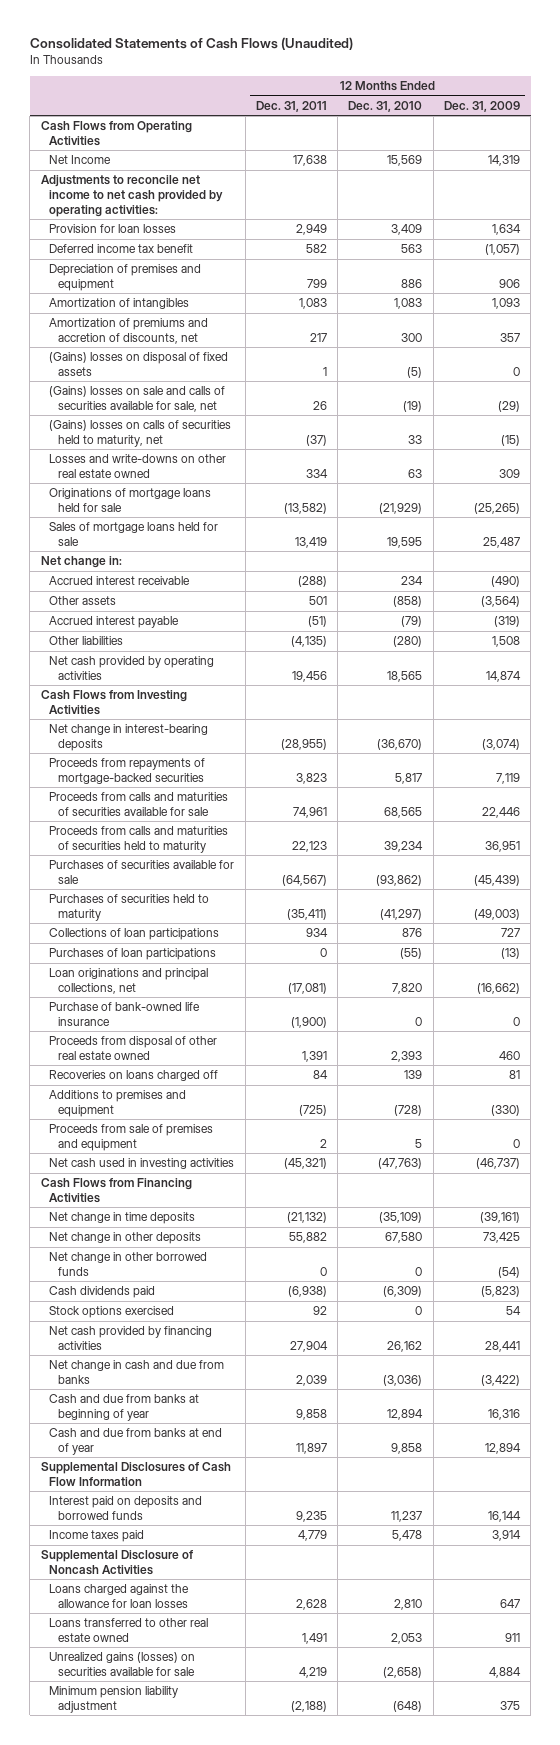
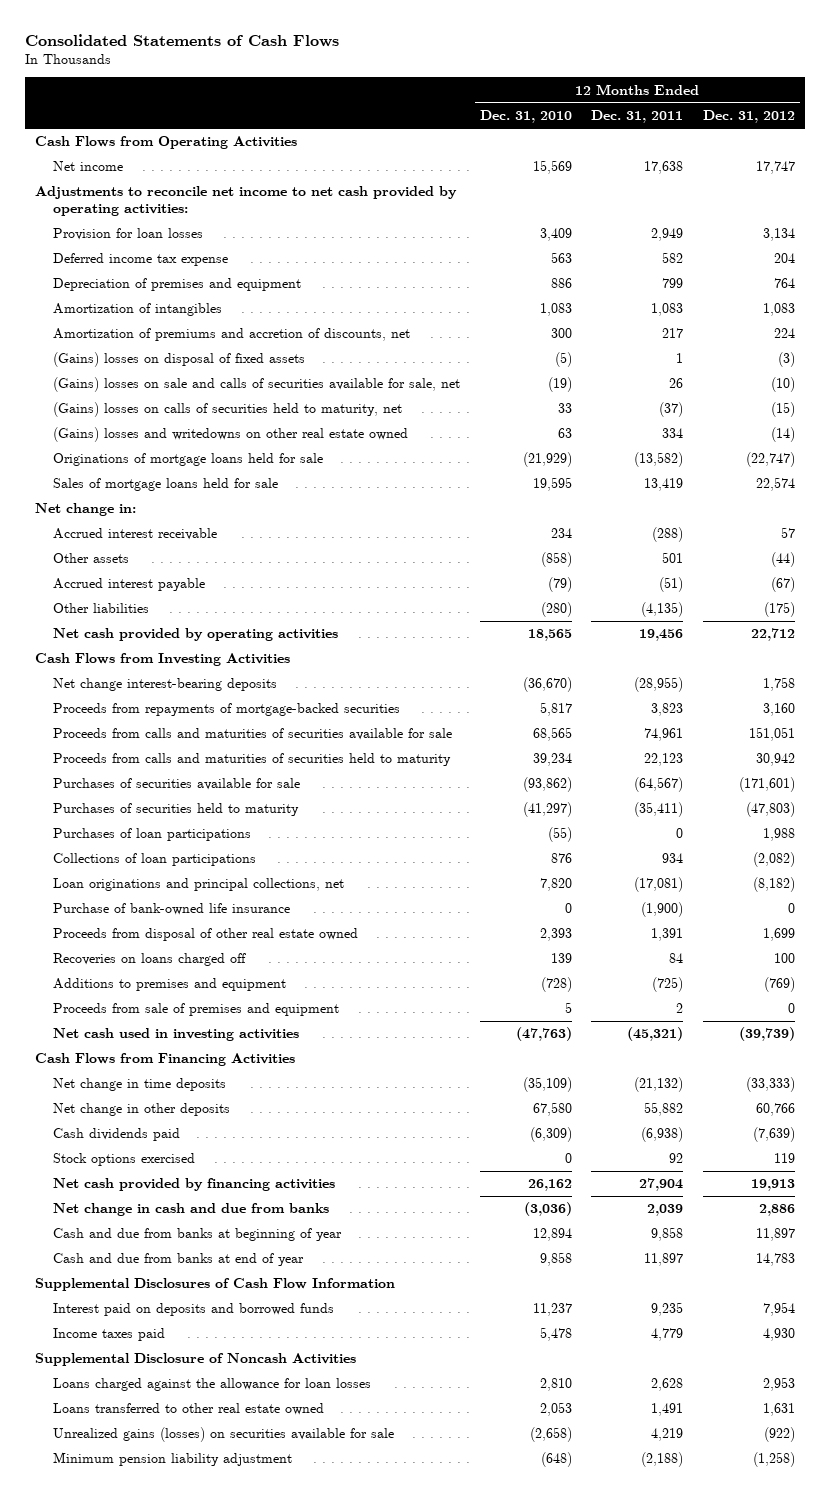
[29,37,353,51] Consolidated Statements of Cash Flows (Unaudited) -> [24,33,339,47] Consolidated Statements of Cash Flows
[443,100,520,112] Dec. 31, 2009 -> none
none -> [702,109,795,123] Dec. 31, 2012
[49,155,112,165] Net Income -> [53,161,124,172] Net income
[49,244,194,254] Deferred income tax benefit -> [53,253,229,267] Deferred income tax expense
[49,454,227,478] Losses and write-downs on other real estate owned -> [53,427,409,443] (Gains) losses and writedowns on other real estate owned
[49,724,209,751] Net change in interest-bearing deposits -> [53,678,278,692] Net change interest-bearing deposits
[49,928,220,941] Collections of loan participations -> [53,853,257,867] Collections of loan participations
[49,1252,208,1276] Net change in other borrowed funds -> none

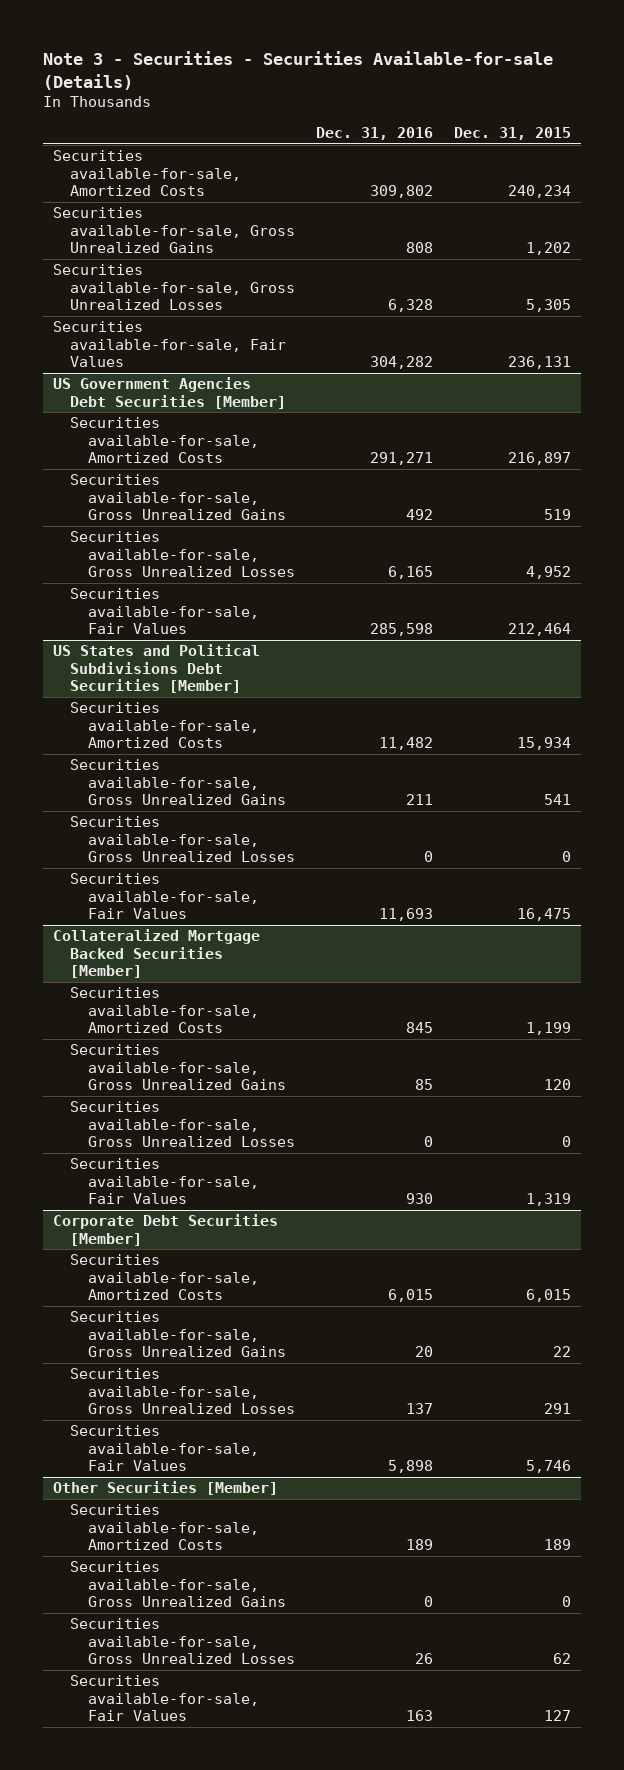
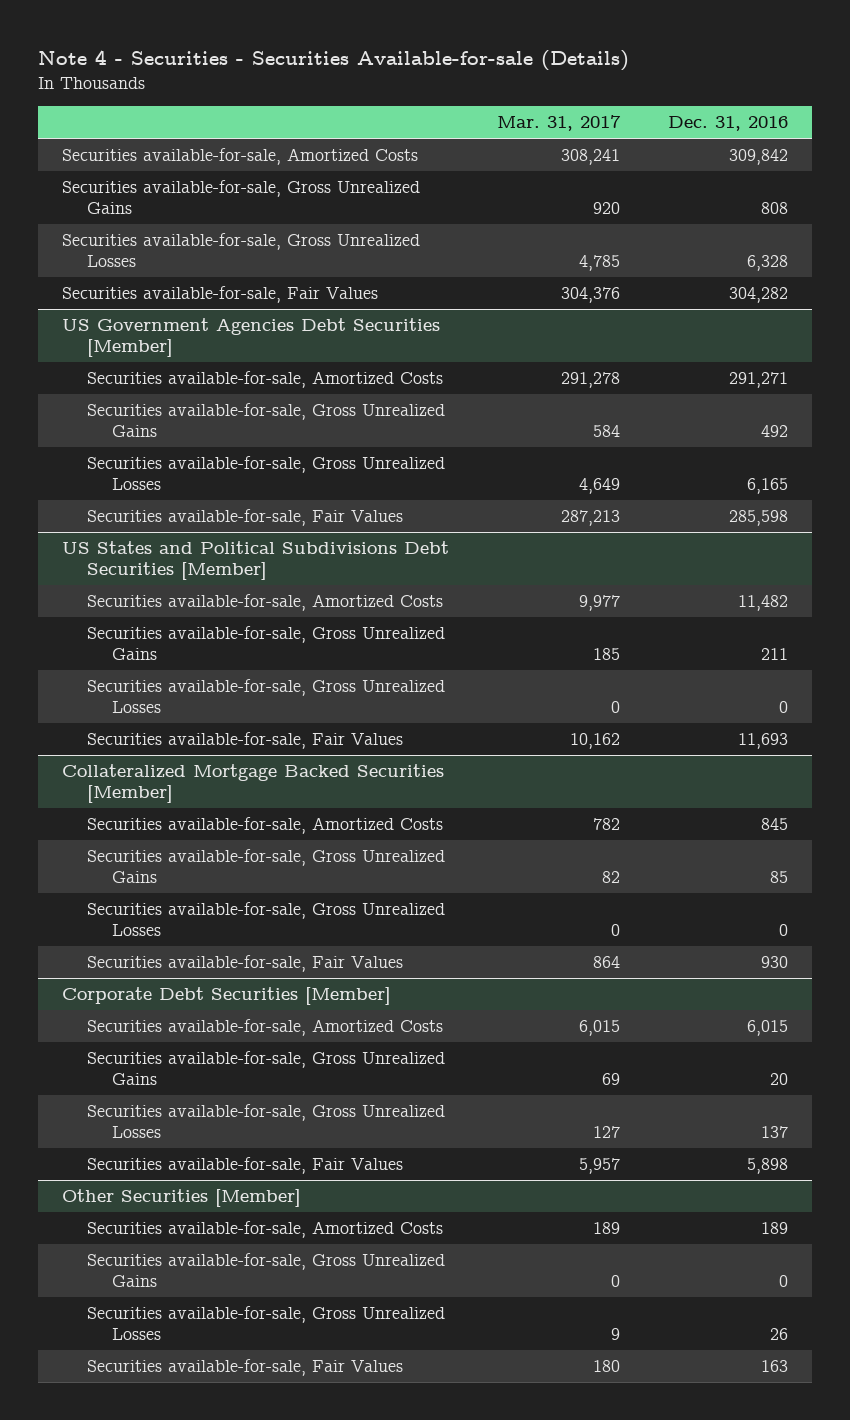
[42,51,553,90] Note 3 - Securities - Securities Available-for-sale (Details) -> [38,50,630,72] Note 4 - Securities - Securities Available-for-sale (Details)
[453,127,571,141] Dec. 31, 2015 -> none
none -> [497,115,622,132] Mar. 31, 2017
[370,184,434,198] 309,802 -> [729,149,789,166] 309,842

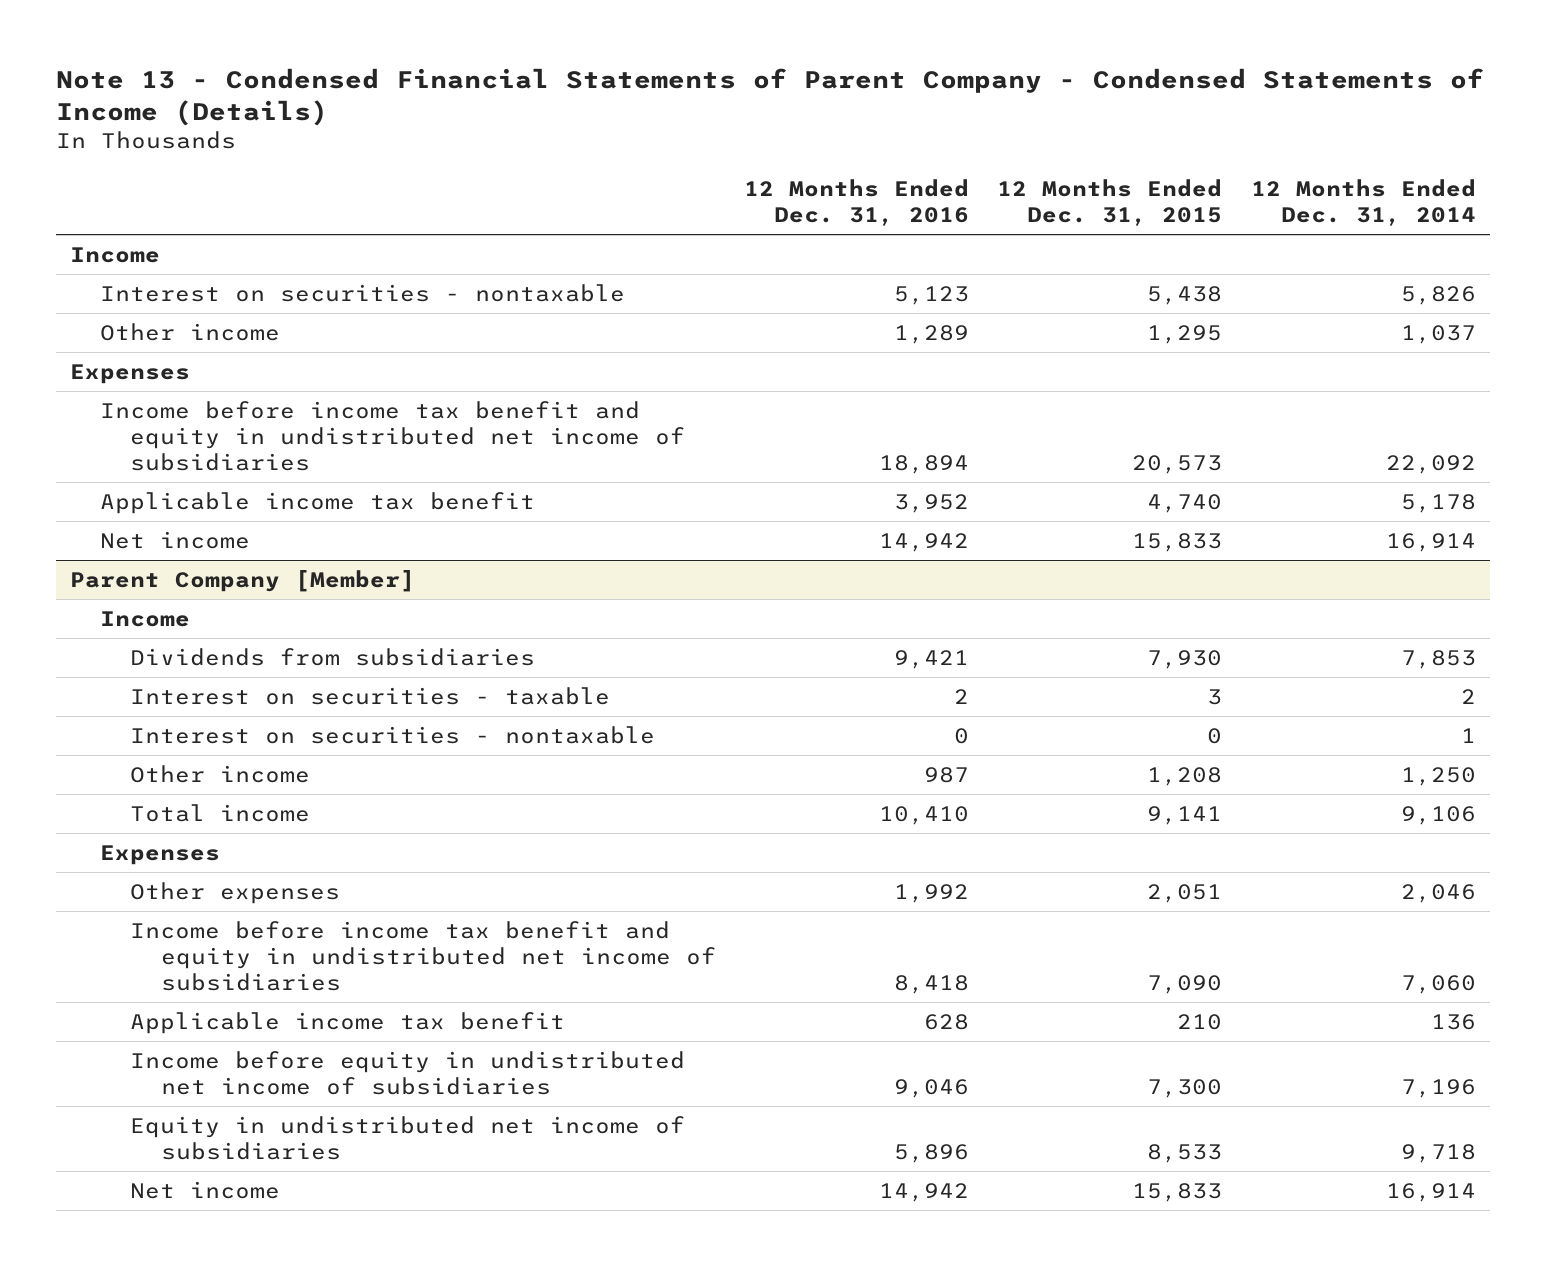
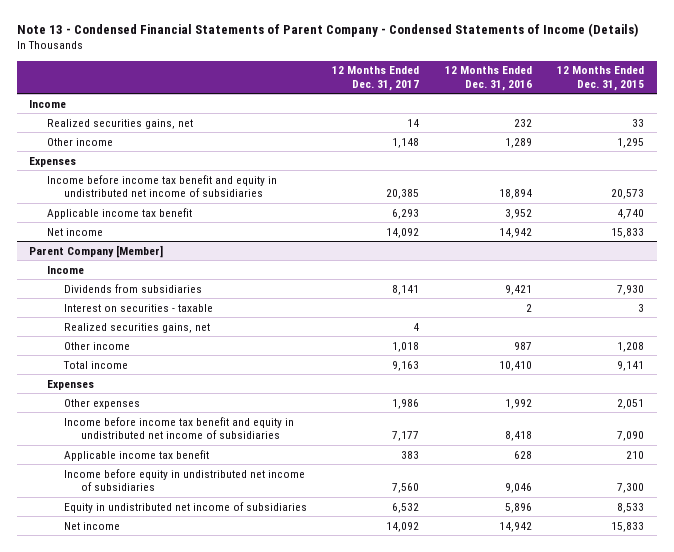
[1250,178,1476,227] 12 Months Ended Dec. 31, 2014 -> none
none -> [332,66,420,91] 12 Months Ended Dec. 31, 2017
[100,283,626,302] Interest on securities - nontaxable -> none
none -> [46,118,193,129] Realized securities gains, net
[130,725,656,744] Interest on securities - nontaxable -> none
none -> [64,322,211,333] Realized securities gains, net

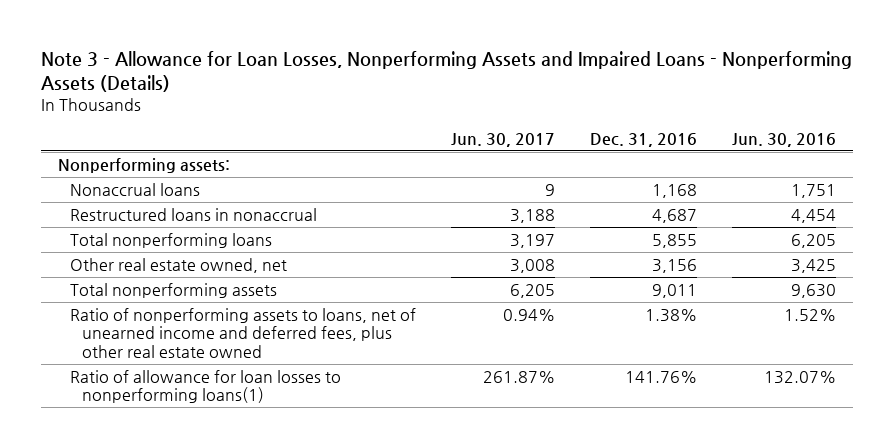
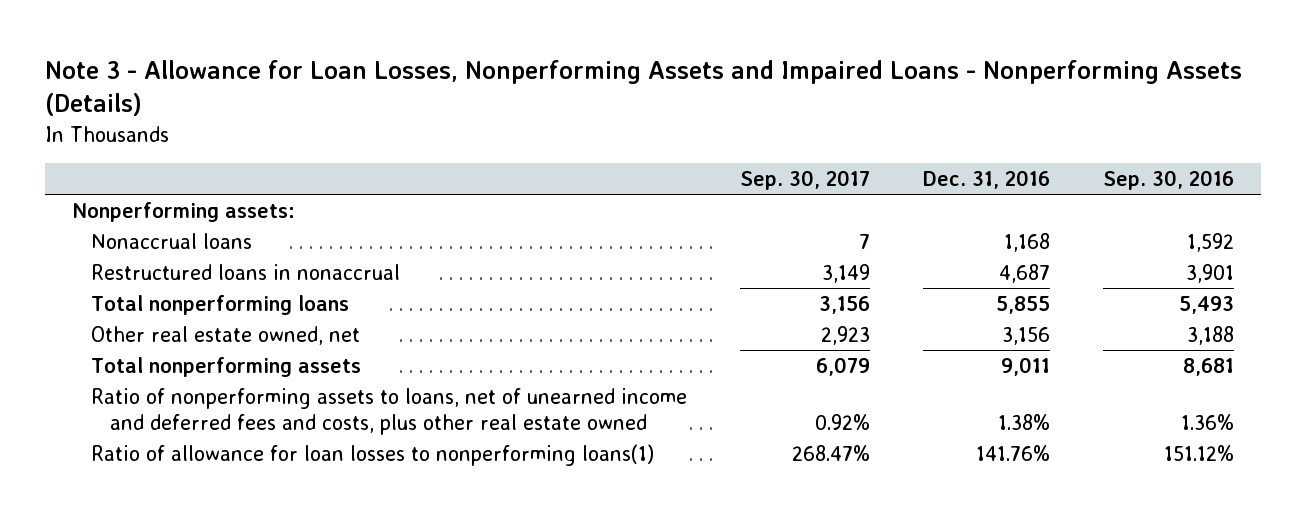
[450,132,555,147] Jun. 30, 2017 -> none
[731,132,836,147] Jun. 30, 2016 -> none
none -> [739,170,870,191] Sep. 30, 2017
none -> [1103,170,1235,191] Sep. 30, 2016
[70,308,417,358] Ratio of nonperforming assets to loans, net of unearned income and deferred fees, plus other real estate owned -> [90,387,687,435] Ratio of nonperforming assets to loans, net of unearned income and deferred fees and costs, plus other real estate owned

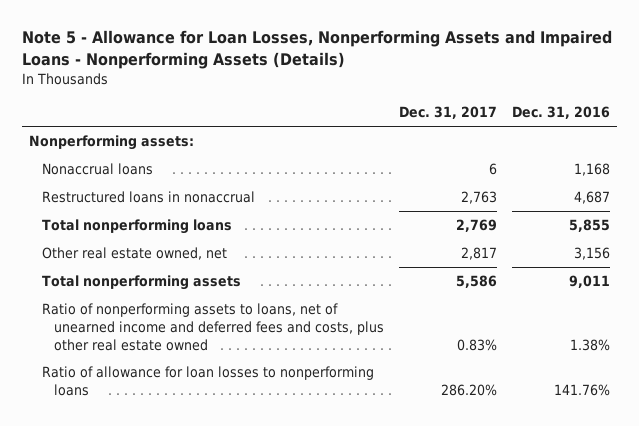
[45,59,1243,117] Note 3 - Allowance for Loan Losses, Nonperforming Assets and Impaired Loans - Nonperforming Assets (Details) -> [21,30,612,70] Note 5 - Allowance for Loan Losses, Nonperforming Assets and Impaired Loans - Nonperforming Assets (Details)
[739,170,870,191] Sep. 30, 2017 -> none
[1103,170,1235,191] Sep. 30, 2016 -> none
none -> [399,106,498,120] Dec. 31, 2017
[90,443,654,466] Ratio of allowance for loan losses to nonperforming loans(1) -> [41,366,374,396] Ratio of allowance for loan losses to nonperforming loans

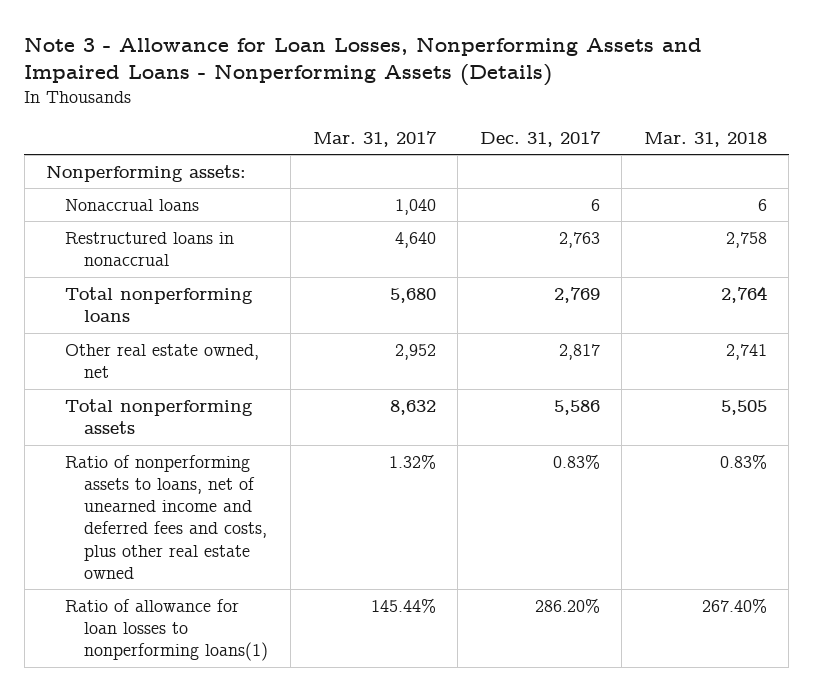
[21,30,612,70] Note 5 - Allowance for Loan Losses, Nonperforming Assets and Impaired Loans - Nonperforming Assets (Details) -> [24,36,703,87] Note 3 - Allowance for Loan Losses, Nonperforming Assets and Impaired Loans - Nonperforming Assets (Details)
[511,106,610,120] Dec. 31, 2016 -> none
none -> [312,130,437,147] Mar. 31, 2017
none -> [643,131,767,147] Mar. 31, 2018
[41,366,374,396] Ratio of allowance for loan losses to nonperforming loans -> [65,598,269,662] Ratio of allowance for loan losses to nonperforming loans(1)

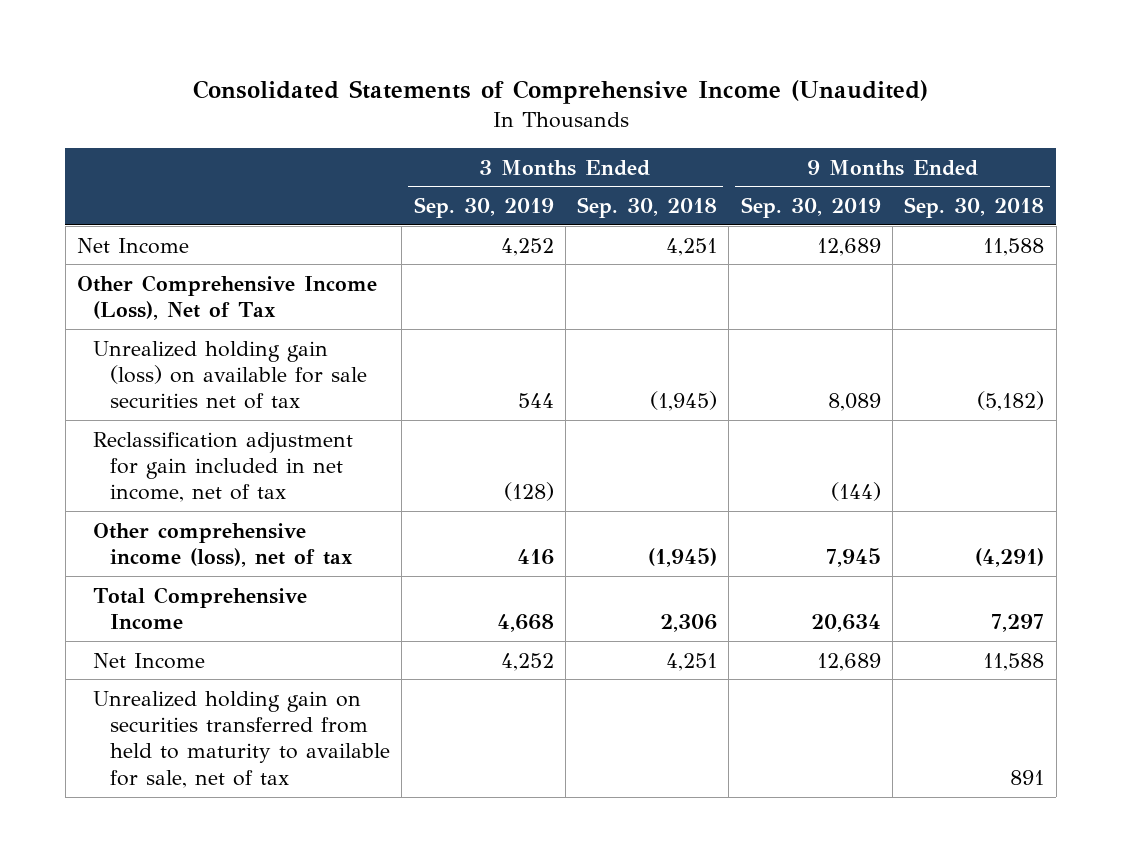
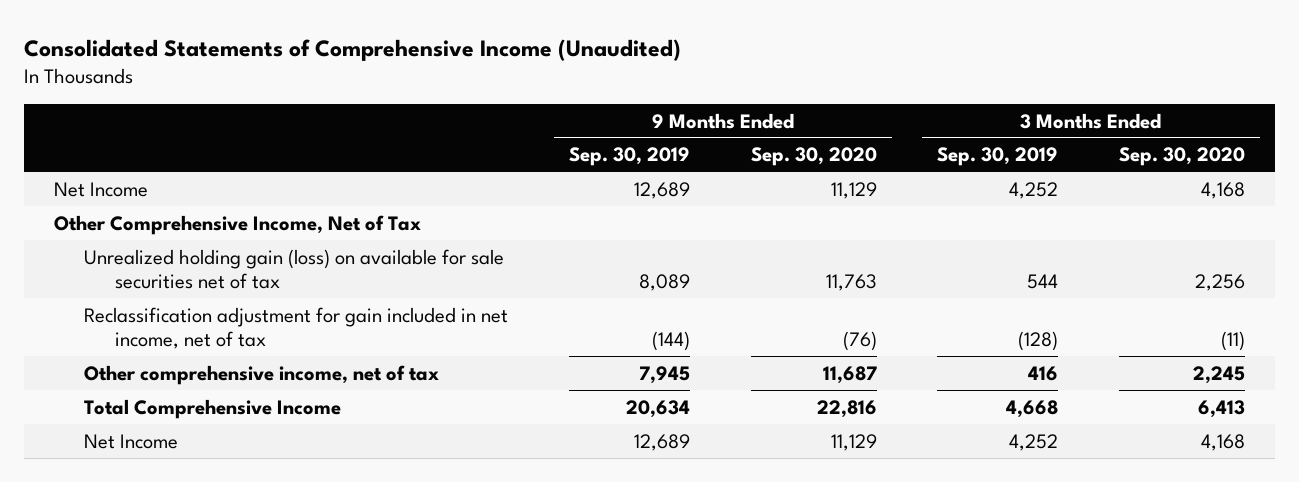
[577,196,718,218] Sep. 30, 2018 -> none
[904,196,1045,218] Sep. 30, 2018 -> none
none -> [750,147,877,167] Sep. 30, 2020
none -> [1118,147,1245,167] Sep. 30, 2020
[76,274,377,321] Other Comprehensive Income (Loss), Net of Tax -> [53,214,421,235] Other Comprehensive Income, Net of Tax
[93,522,354,568] Other comprehensive income (loss), net of tax -> [84,364,440,385] Other comprehensive income, net of tax
[93,690,391,788] Unrealized holding gain on securities transferred from held to maturity to available for sale, net of tax -> none

